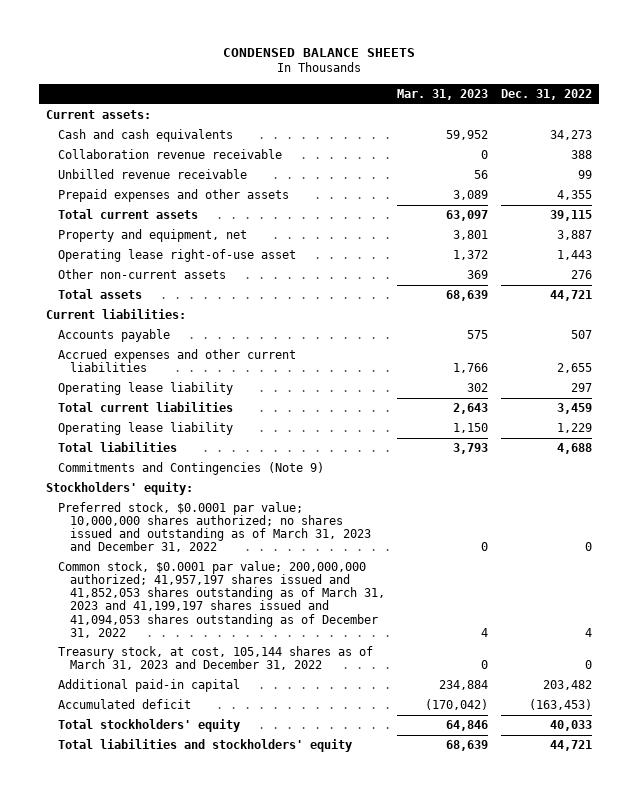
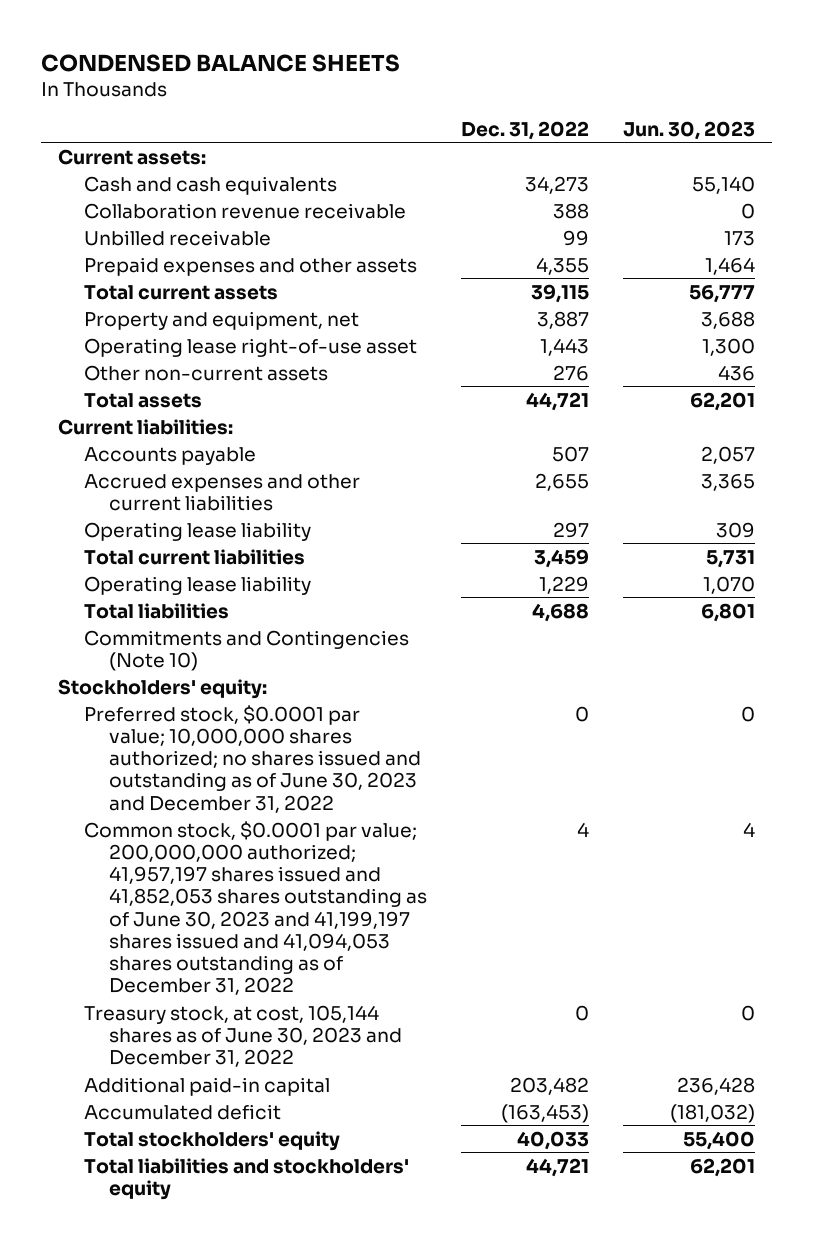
[397,88,489,100] Mar. 31, 2023 -> none
none -> [623,120,756,140] Jun. 30, 2023
[57,169,247,180] Unbilled revenue receivable -> [83,229,271,246] Unbilled receivable
[57,462,324,476] Commitments and Contingencies (Note 9) -> [83,629,409,671] Commitments and Contingencies (Note 10)
[57,502,371,553] Preferred stock, $0.0001 par value; 10,000,000 shares authorized; no shares issued and outstanding as of March 31, 2023 and December 31, 2022 -> [83,704,422,813] Preferred stock, $0.0001 par value; 10,000,000 shares authorized; no shares issued and outstanding as of June 30, 2023 and December 31, 2022
[57,561,385,638] Common stock, $0.0001 par value; 200,000,000 authorized; 41,957,197 shares issued and 41,852,053 shares outstanding as of March 31, 2023 and 41,199,197 shares issued and 41,094,053 shares outstanding as of December 31, 2022 -> [83,820,428,996] Common stock, $0.0001 par value; 200,000,000 authorized; 41,957,197 shares issued and 41,852,053 shares outstanding as of June 30, 2023 and 41,199,197 shares issued and 41,094,053 shares outstanding as of December 31, 2022
[57,646,373,671] Treasury stock, at cost, 105,144 shares as of March 31, 2023 and December 31, 2022 -> [83,1004,403,1068] Treasury stock, at cost, 105,144 shares as of June 30, 2023 and December 31, 2022

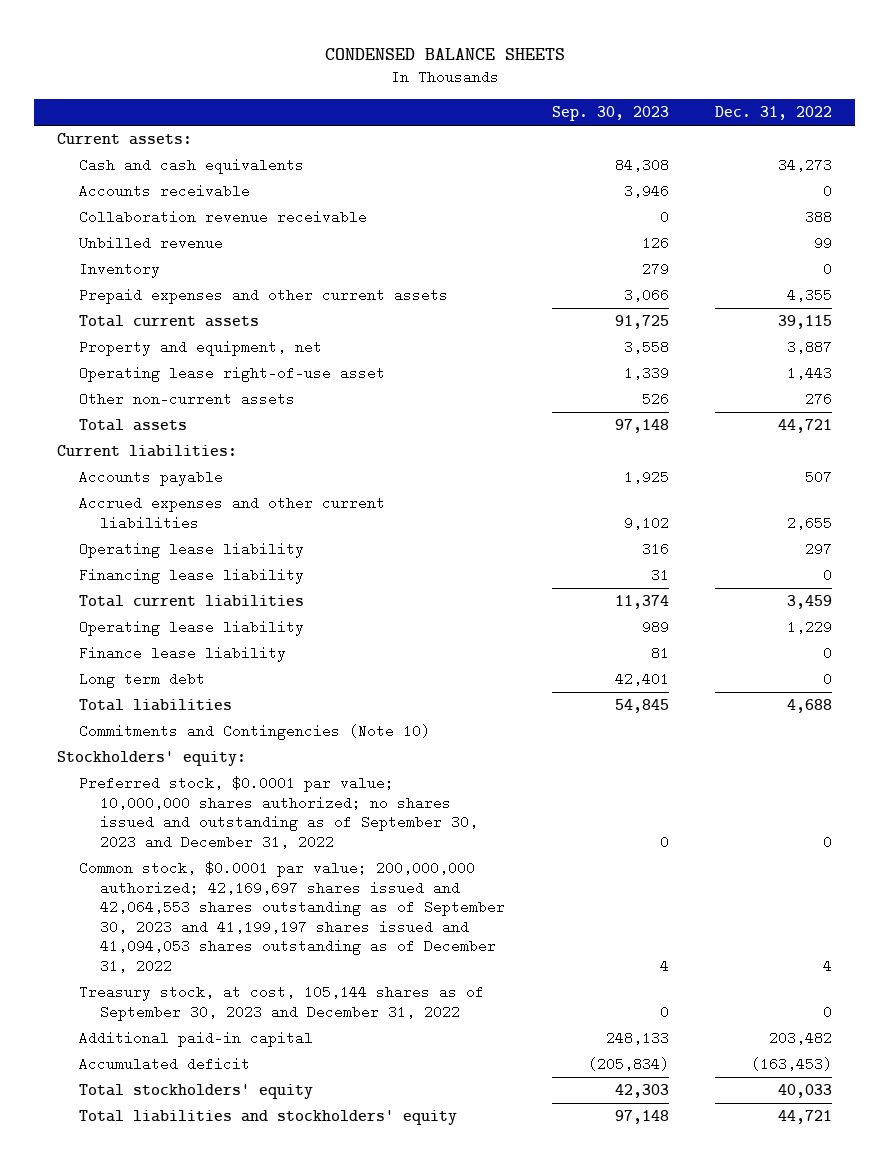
[623,120,756,140] Jun. 30, 2023 -> none
none -> [551,105,669,121] Sep. 30, 2023
none -> [78,184,250,199] Accounts receivable
[83,229,271,246] Unbilled receivable -> [78,236,223,251] Unbilled revenue
none -> [78,262,160,279] Inventory
[83,256,417,276] Prepaid expenses and other assets -> [78,288,448,305] Prepaid expenses and other current assets
none -> [78,568,304,585] Financing lease liability
none -> [78,646,286,663] Finance lease liability
none -> [78,672,205,689] Long term debt
[83,704,422,813] Preferred stock, $0.0001 par value; 10,000,000 shares authorized; no shares issued and outstanding as of June 30, 2023 and December 31, 2022 -> [78,776,479,849] Preferred stock, $0.0001 par value; 10,000,000 shares authorized; no shares issued and outstanding as of September 30, 2023 and December 31, 2022
[83,820,428,996] Common stock, $0.0001 par value; 200,000,000 authorized; 41,957,197 shares issued and 41,852,053 shares outstanding as of June 30, 2023 and 41,199,197 shares issued and 41,094,053 shares outstanding as of December 31, 2022 -> [78,861,506,974] Common stock, $0.0001 par value; 200,000,000 authorized; 42,169,697 shares issued and 42,064,553 shares outstanding as of September 30, 2023 and 41,199,197 shares issued and 41,094,053 shares outstanding as of December 31, 2022
[83,1004,403,1068] Treasury stock, at cost, 105,144 shares as of June 30, 2023 and December 31, 2022 -> [78,985,484,1021] Treasury stock, at cost, 105,144 shares as of September 30, 2023 and December 31, 2022

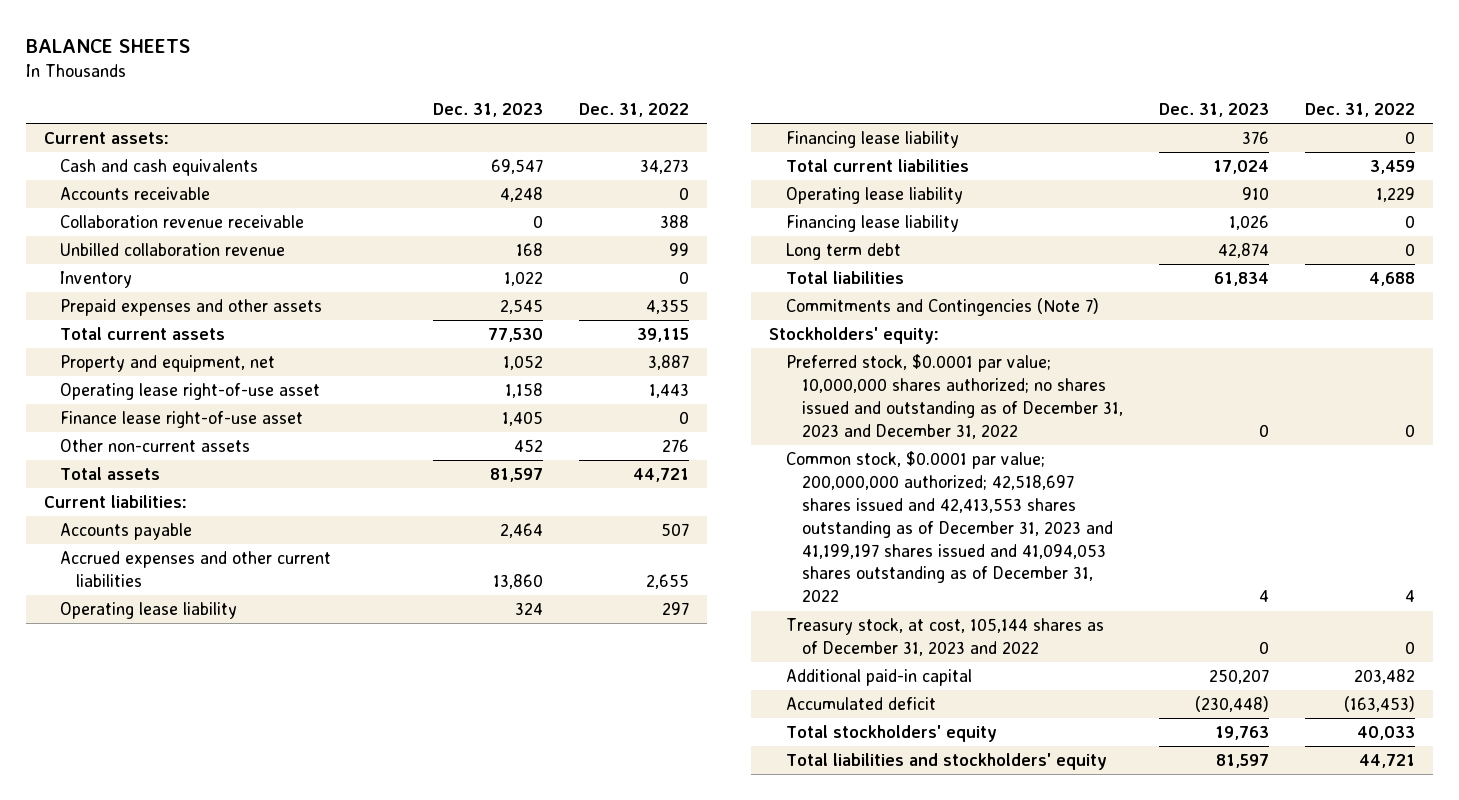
[324,47,565,60] CONDENSED BALANCE SHEETS -> [25,39,190,54] BALANCE SHEETS
[551,105,669,121] Sep. 30, 2023 -> none
none -> [433,102,544,117] Dec. 31, 2023
[78,236,223,251] Unbilled revenue -> [60,243,286,257] Unbilled collaboration revenue
[78,288,448,305] Prepaid expenses and other current assets -> [60,299,323,317] Prepaid expenses and other assets
none -> [60,411,304,429] Finance lease right-of-use asset
[78,646,286,663] Finance lease liability -> [785,215,959,233] Financing lease liability
[78,724,430,741] Commitments and Contingencies (Note 10) -> [785,298,1099,317] Commitments and Contingencies (Note 7)
[78,776,479,849] Preferred stock, $0.0001 par value; 10,000,000 shares authorized; no shares issued and outstanding as of September 30, 2023 and December 31, 2022 -> [785,354,1123,439] Preferred stock, $0.0001 par value; 10,000,000 shares authorized; no shares issued and outstanding as of December 31, 2023 and December 31, 2022
[78,861,506,974] Common stock, $0.0001 par value; 200,000,000 authorized; 42,169,697 shares issued and 42,064,553 shares outstanding as of September 30, 2023 and 41,199,197 shares issued and 41,094,053 shares outstanding as of December 31, 2022 -> [785,451,1113,603] Common stock, $0.0001 par value; 200,000,000 authorized; 42,518,697 shares issued and 42,413,553 shares outstanding as of December 31, 2023 and 41,199,197 shares issued and 41,094,053 shares outstanding as of December 31, 2022
[78,985,484,1021] Treasury stock, at cost, 105,144 shares as of September 30, 2023 and December 31, 2022 -> [785,618,1104,657] Treasury stock, at cost, 105,144 shares as of December 31, 2023 and 2022

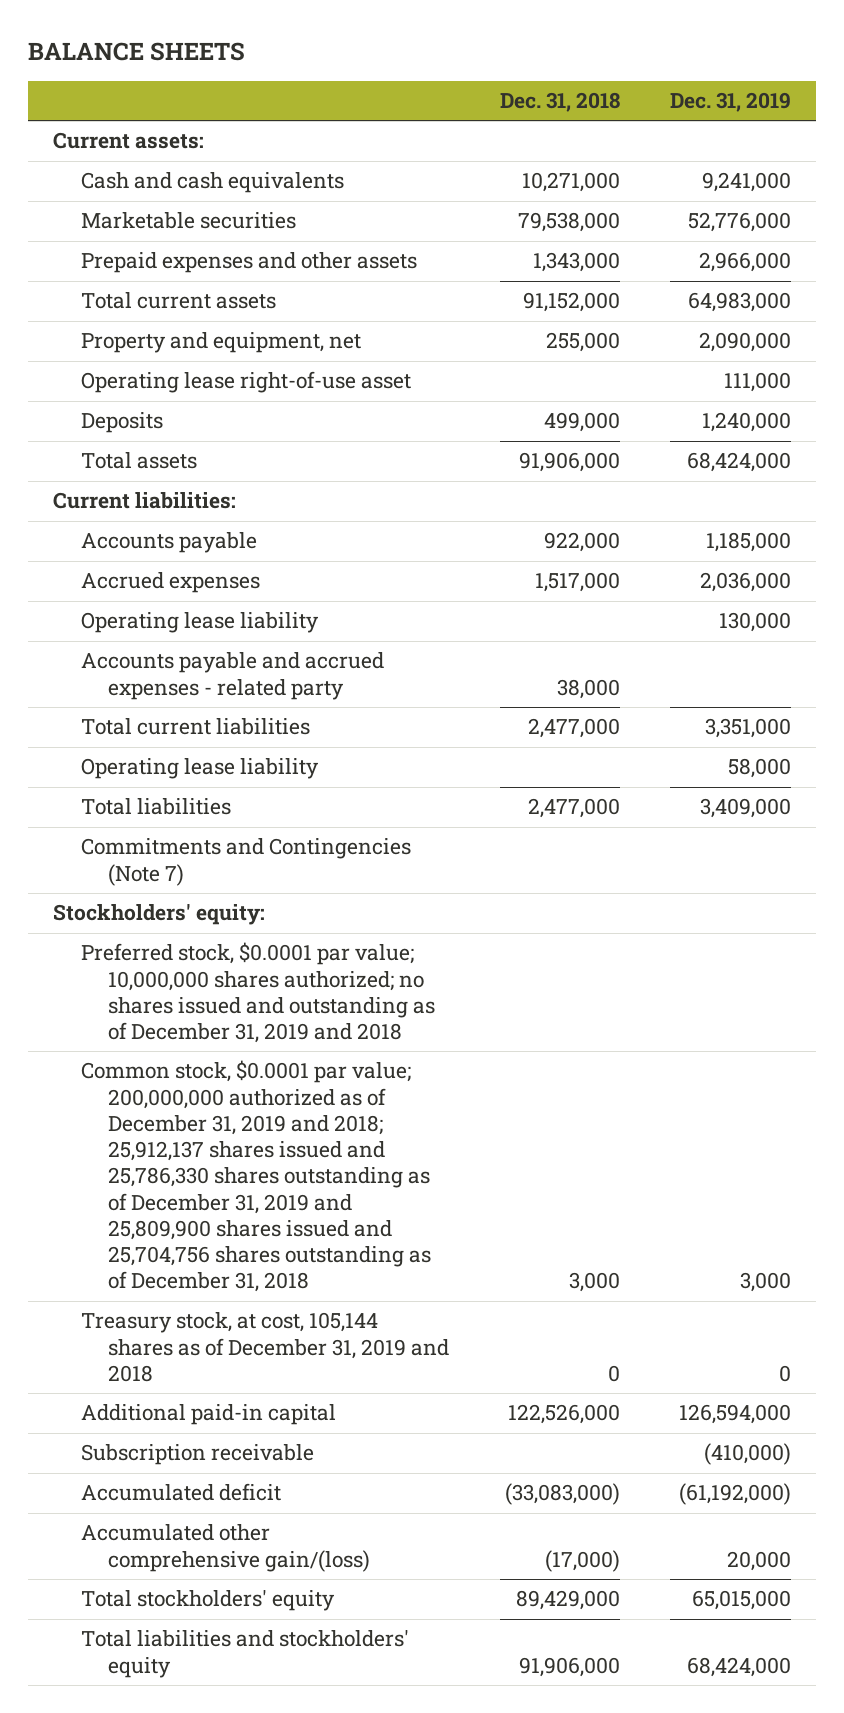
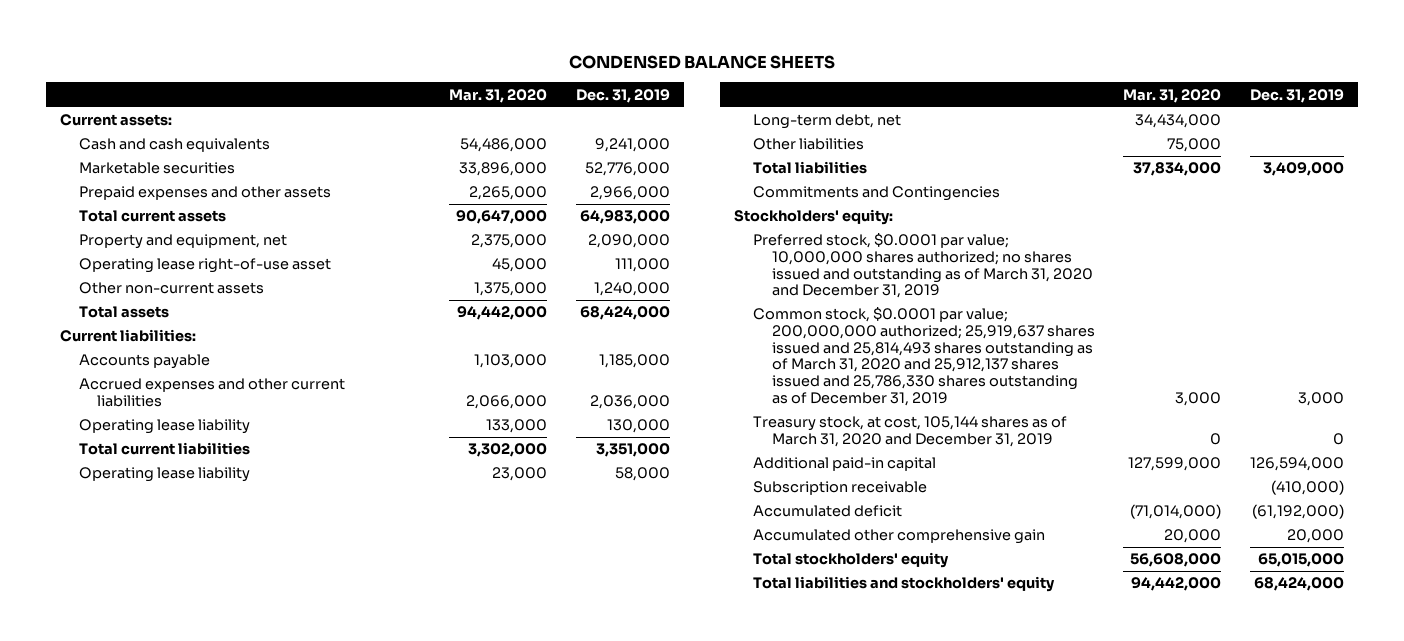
[27,42,245,62] BALANCE SHEETS -> [568,55,835,70] CONDENSED BALANCE SHEETS
[499,92,620,113] Dec. 31, 2018 -> none
none -> [449,88,548,103] Mar. 31, 2020
[80,412,163,434] Deposits -> [78,282,264,295] Other non-current assets
[80,572,260,594] Accrued expenses -> [78,378,345,408] Accrued expenses and other current liabilities
[80,652,384,700] Accounts payable and accrued expenses - related party -> none
none -> [752,114,901,130] Long-term debt, net
none -> [752,138,864,151] Other liabilities
[80,838,411,886] Commitments and Contingencies (Note 7) -> [752,186,1000,202] Commitments and Contingencies
[80,942,436,1044] Preferred stock, $0.0001 par value; 10,000,000 shares authorized; no shares issued and outstanding as of December 31, 2019 and 2018 -> [752,233,1093,299] Preferred stock, $0.0001 par value; 10,000,000 shares authorized; no shares issued and outstanding as of March 31, 2020 and December 31, 2019
[80,1060,432,1293] Common stock, $0.0001 par value; 200,000,000 authorized as of December 31, 2019 and 2018; 25,912,137 shares issued and 25,786,330 shares outstanding as of December 31, 2019 and 25,809,900 shares issued and 25,704,756 shares outstanding as of December 31, 2018 -> [752,307,1095,406] Common stock, $0.0001 par value; 200,000,000 authorized; 25,919,637 shares issued and 25,814,493 shares outstanding as of March 31, 2020 and 25,912,137 shares issued and 25,786,330 shares outstanding as of December 31, 2019
[80,1312,450,1382] Treasury stock, at cost, 105,144 shares as of December 31, 2019 and 2018 -> [752,416,1067,448] Treasury stock, at cost, 105,144 shares as of March 31, 2020 and December 31, 2019
[80,1524,371,1572] Accumulated other comprehensive gain/(loss) -> [752,529,1045,545] Accumulated other comprehensive gain

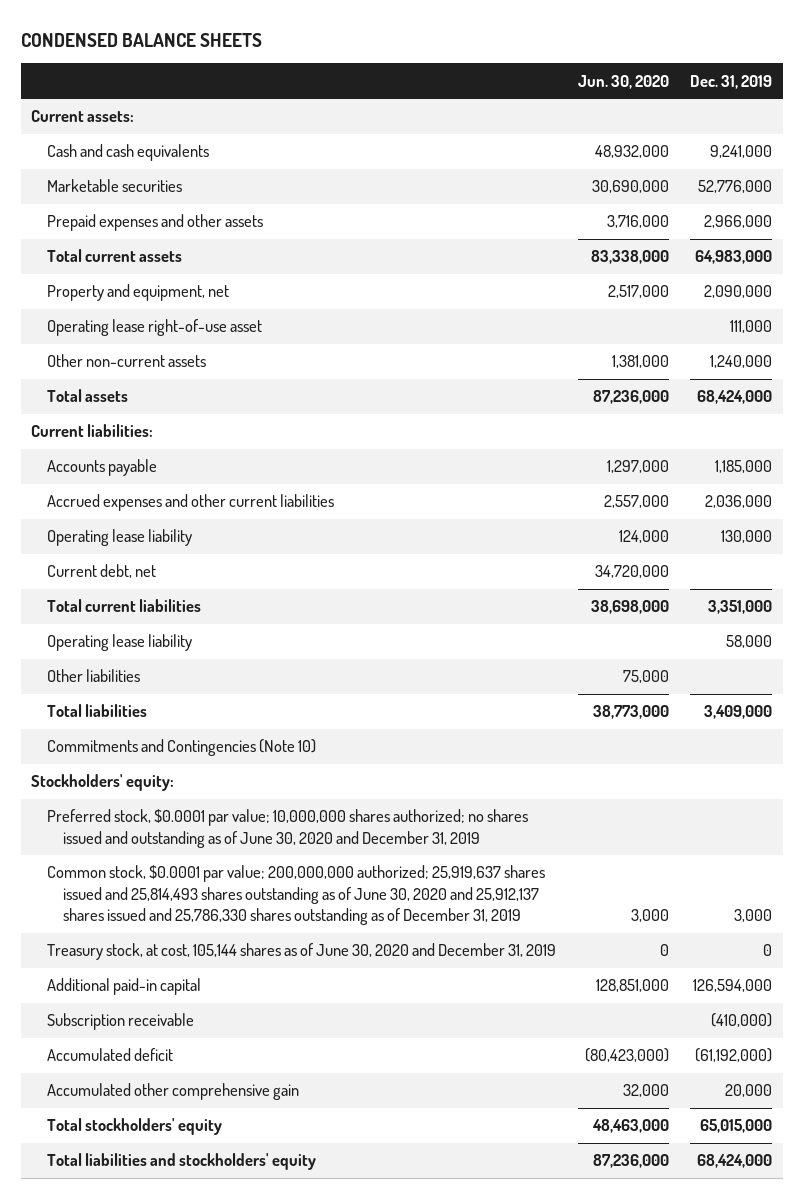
[449,88,548,103] Mar. 31, 2020 -> none
none -> [577,74,669,89] Jun. 30, 2020
none -> [47,564,157,579] Current debt, net
[752,114,901,130] Long-term debt, net -> none
[752,186,1000,202] Commitments and Contingencies -> [47,739,317,757] Commitments and Contingencies (Note 10)
[752,233,1093,299] Preferred stock, $0.0001 par value; 10,000,000 shares authorized; no shares issued and outstanding as of March 31, 2020 and December 31, 2019 -> [47,809,529,848] Preferred stock, $0.0001 par value; 10,000,000 shares authorized; no shares issued and outstanding as of June 30, 2020 and December 31, 2019
[752,307,1095,406] Common stock, $0.0001 par value; 200,000,000 authorized; 25,919,637 shares issued and 25,814,493 shares outstanding as of March 31, 2020 and 25,912,137 shares issued and 25,786,330 shares outstanding as of December 31, 2019 -> [47,865,546,926] Common stock, $0.0001 par value; 200,000,000 authorized; 25,919,637 shares issued and 25,814,493 shares outstanding as of June 30, 2020 and 25,912,137 shares issued and 25,786,330 shares outstanding as of December 31, 2019
[752,416,1067,448] Treasury stock, at cost, 105,144 shares as of March 31, 2020 and December 31, 2019 -> [47,943,557,961] Treasury stock, at cost, 105,144 shares as of June 30, 2020 and December 31, 2019

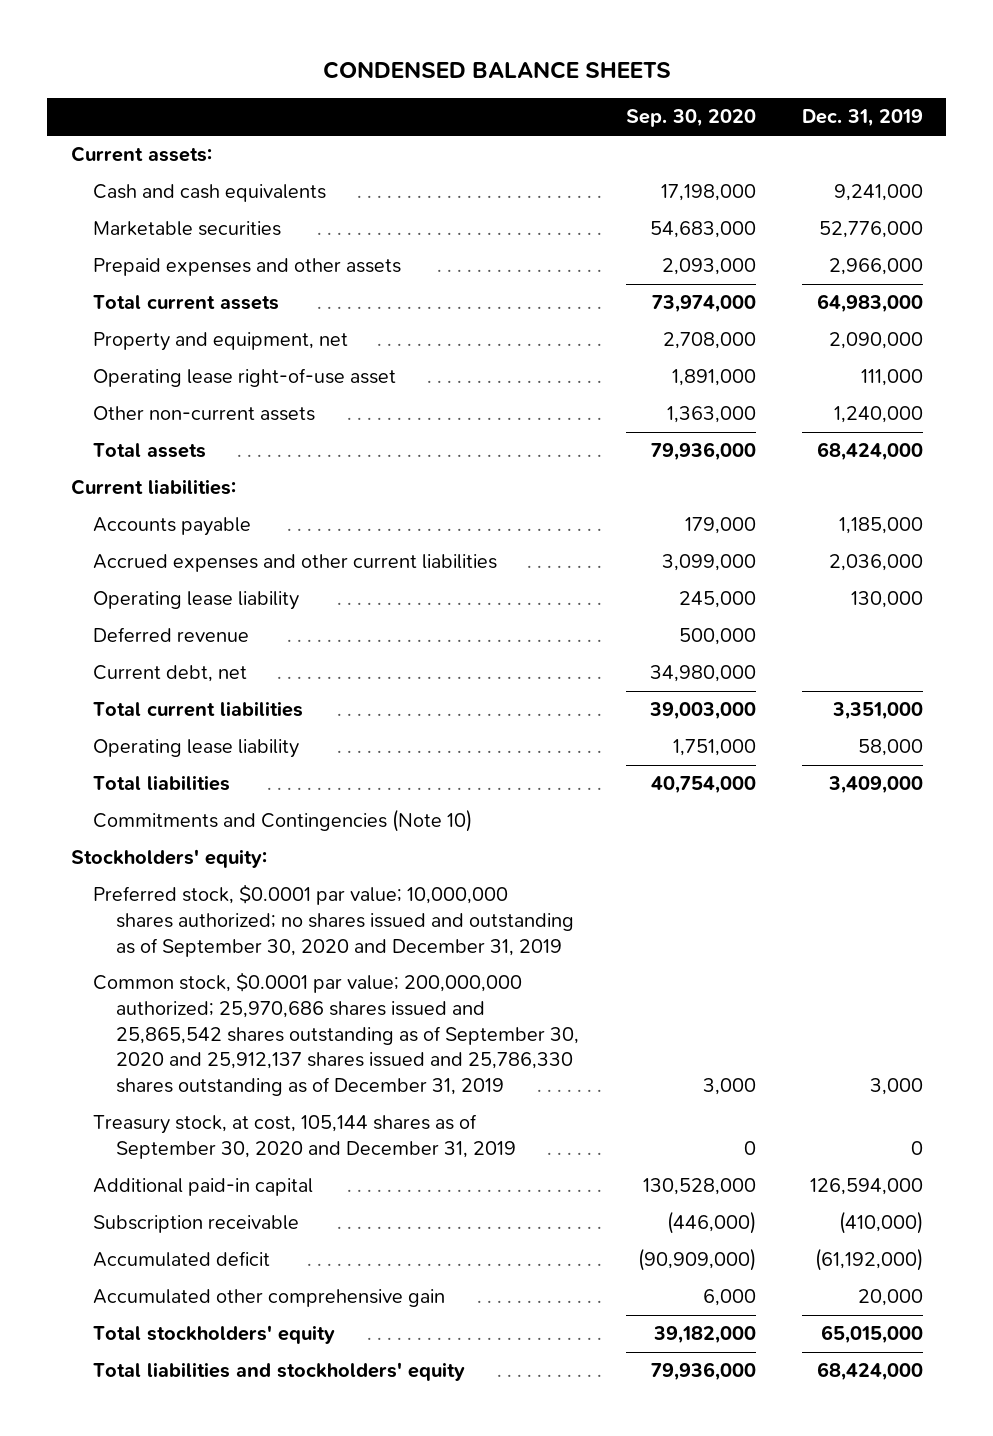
[577,74,669,89] Jun. 30, 2020 -> none
none -> [625,109,756,128] Sep. 30, 2020
none -> [93,627,250,643] Deferred revenue
[47,669,141,683] Other liabilities -> none
[47,809,529,848] Preferred stock, $0.0001 par value; 10,000,000 shares authorized; no shares issued and outstanding as of June 30, 2020 and December 31, 2019 -> [93,884,575,957] Preferred stock, $0.0001 par value; 10,000,000 shares authorized; no shares issued and outstanding as of September 30, 2020 and December 31, 2019
[47,865,546,926] Common stock, $0.0001 par value; 200,000,000 authorized; 25,919,637 shares issued and 25,814,493 shares outstanding as of June 30, 2020 and 25,912,137 shares issued and 25,786,330 shares outstanding as of December 31, 2019 -> [93,972,580,1097] Common stock, $0.0001 par value; 200,000,000 authorized; 25,970,686 shares issued and 25,865,542 shares outstanding as of September 30, 2020 and 25,912,137 shares issued and 25,786,330 shares outstanding as of December 31, 2019
[47,943,557,961] Treasury stock, at cost, 105,144 shares as of June 30, 2020 and December 31, 2019 -> [93,1114,517,1159] Treasury stock, at cost, 105,144 shares as of September 30, 2020 and December 31, 2019

